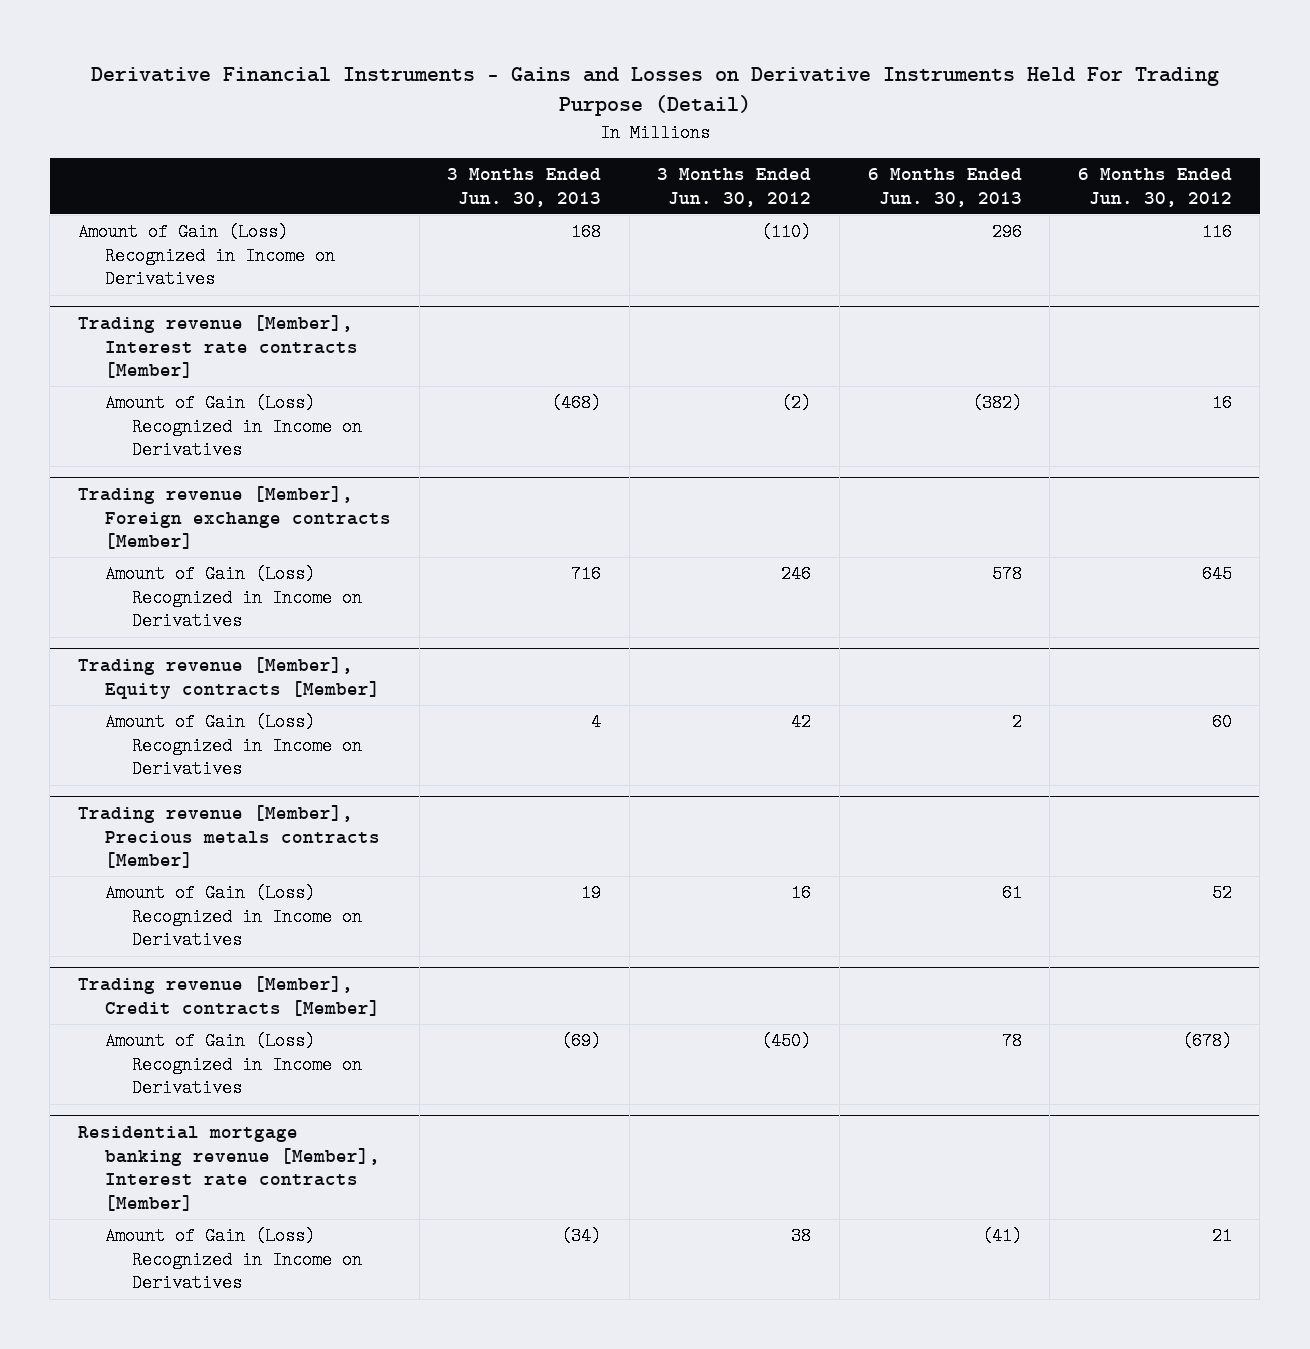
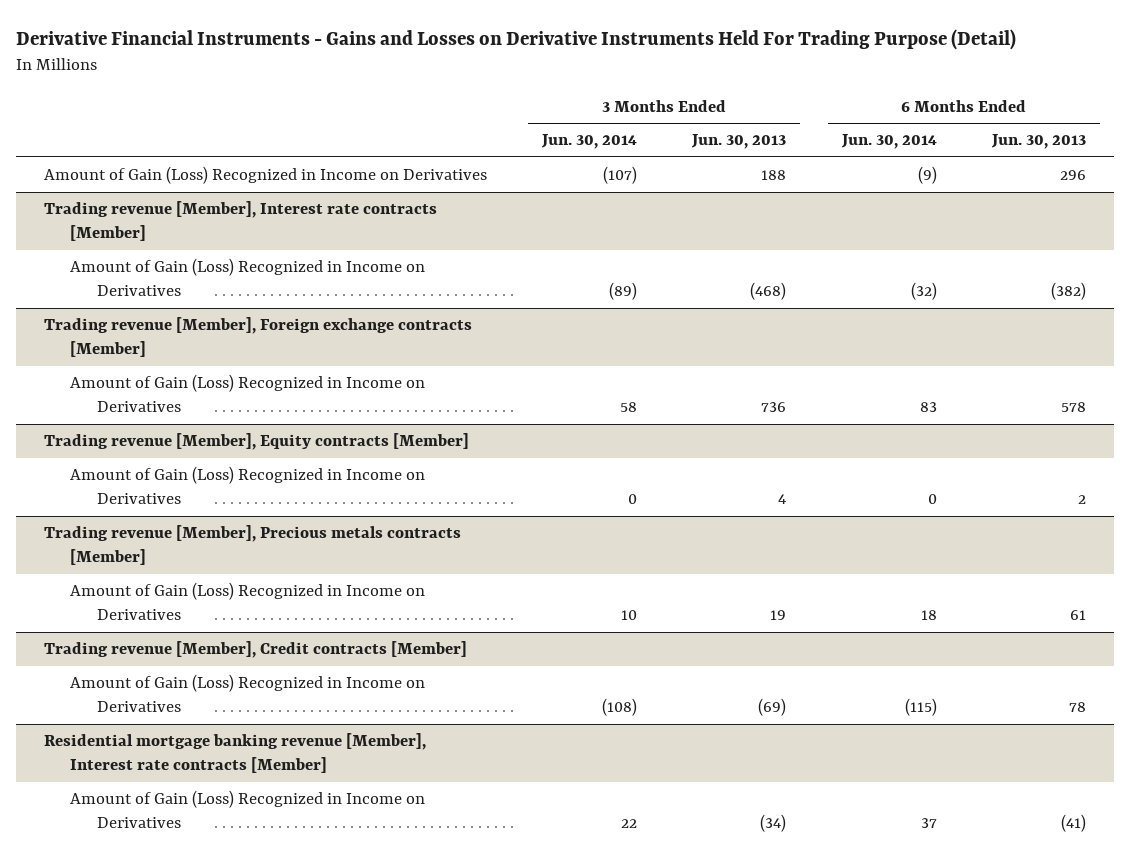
[657,168,812,207] 3 Months Ended Jun. 30, 2012 -> none
[1077,168,1232,207] 6 Months Ended Jun. 30, 2012 -> none
none -> [541,134,638,150] Jun. 30, 2014
none -> [840,134,937,150] Jun. 30, 2014
[571,223,602,242] 168 -> [761,170,787,181] 188
[571,565,602,584] 716 -> [761,402,787,413] 736

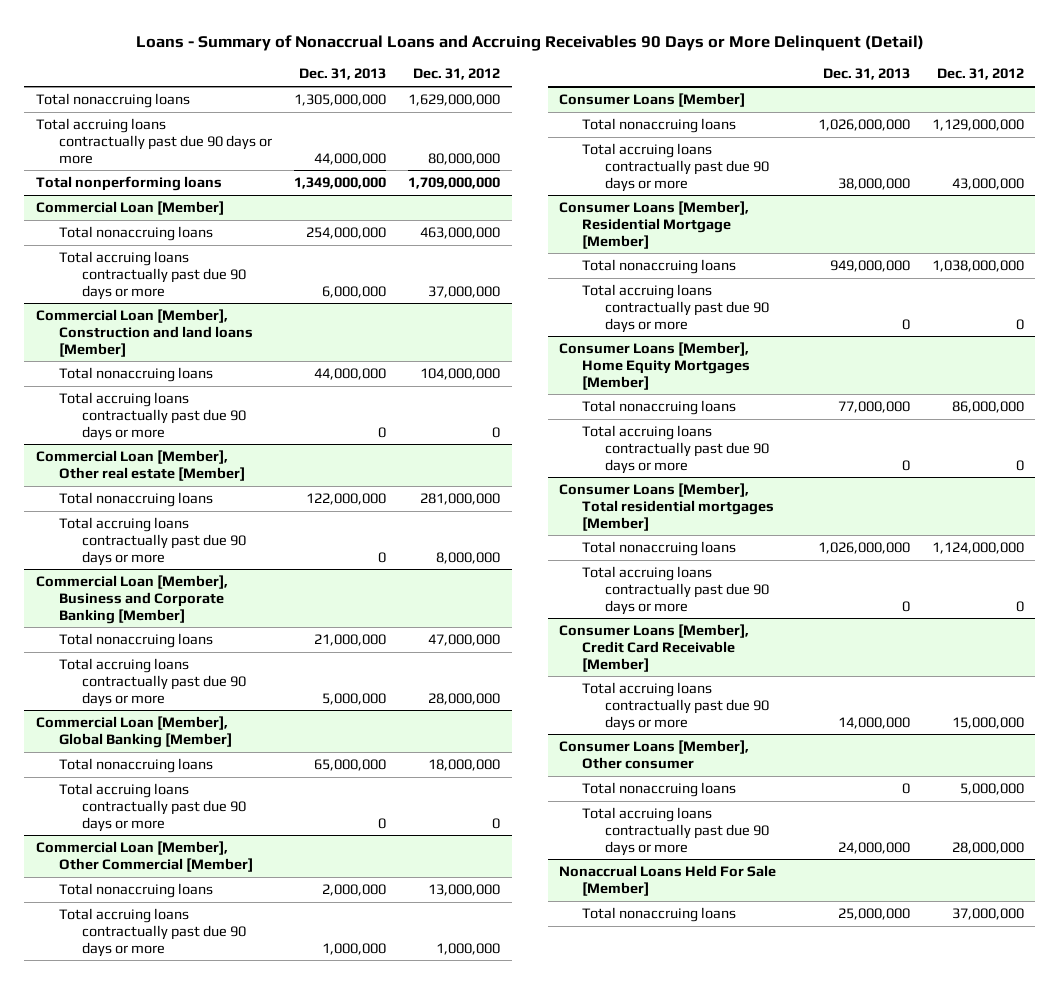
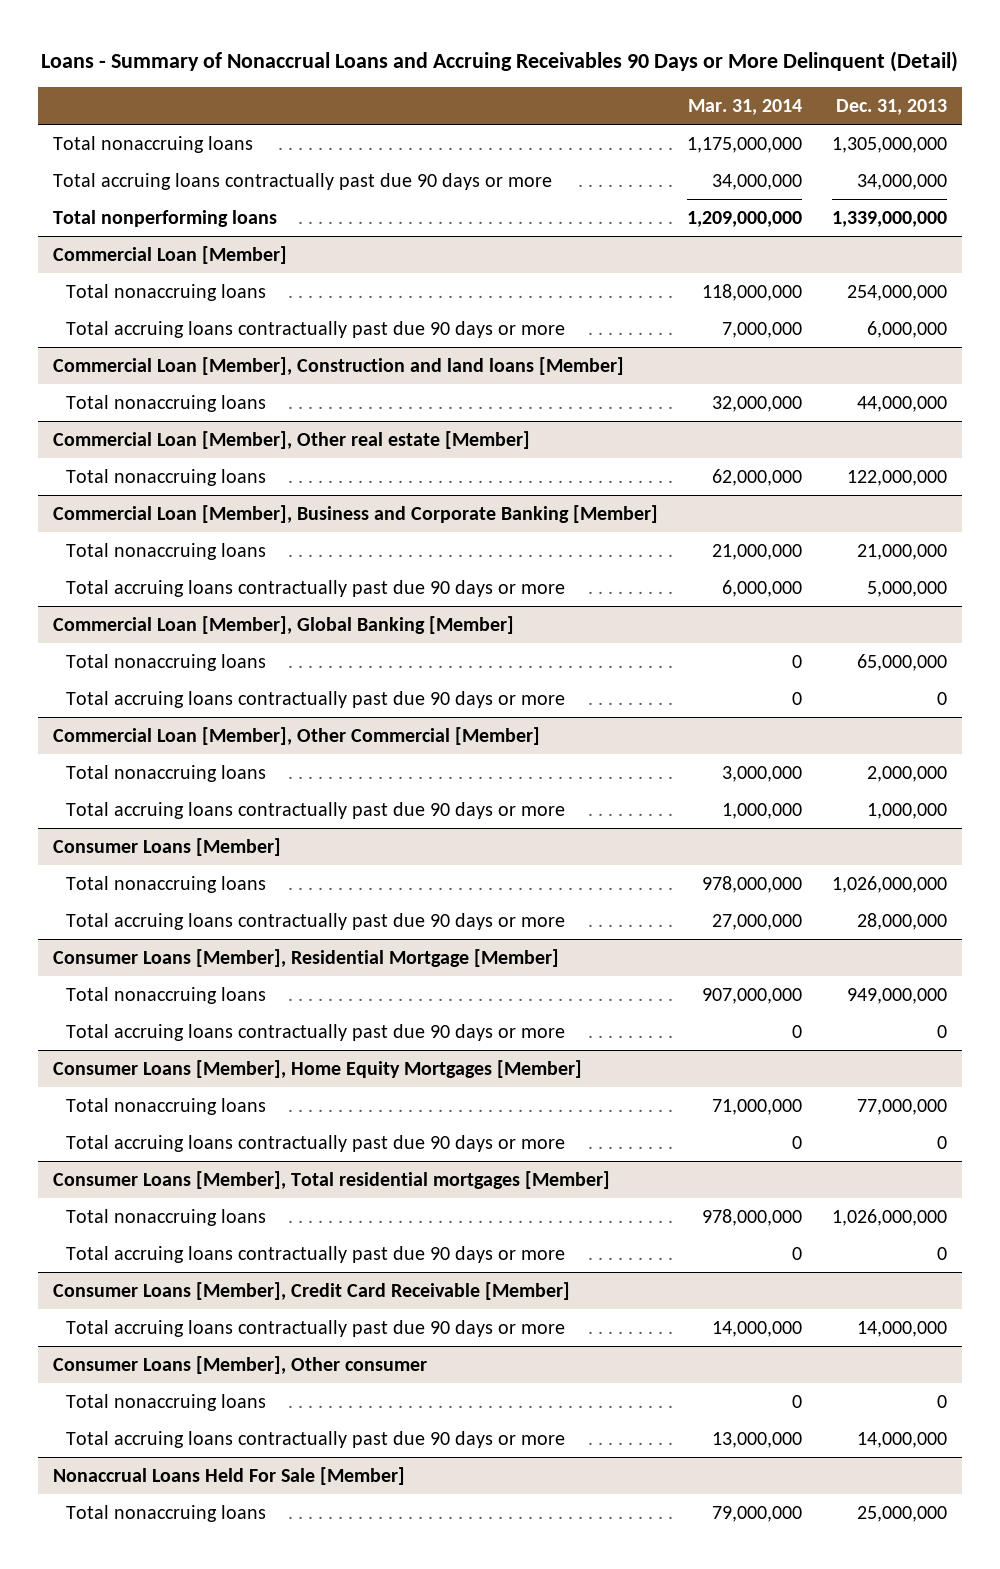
[413,68,501,81] Dec. 31, 2012 -> none
none -> [688,99,803,116] Mar. 31, 2014
[314,152,387,165] 44,000,000 -> [857,173,948,190] 34,000,000
[294,177,387,190] 1,349,000,000 -> [832,210,948,227] 1,339,000,000
[58,392,246,441] Total accruing loans contractually past due 90 days or more -> none
[58,517,246,566] Total accruing loans contractually past due 90 days or more -> none
[837,177,910,190] 38,000,000 -> [857,912,948,930] 28,000,000
[837,841,910,854] 24,000,000 -> [857,1431,948,1448] 14,000,000

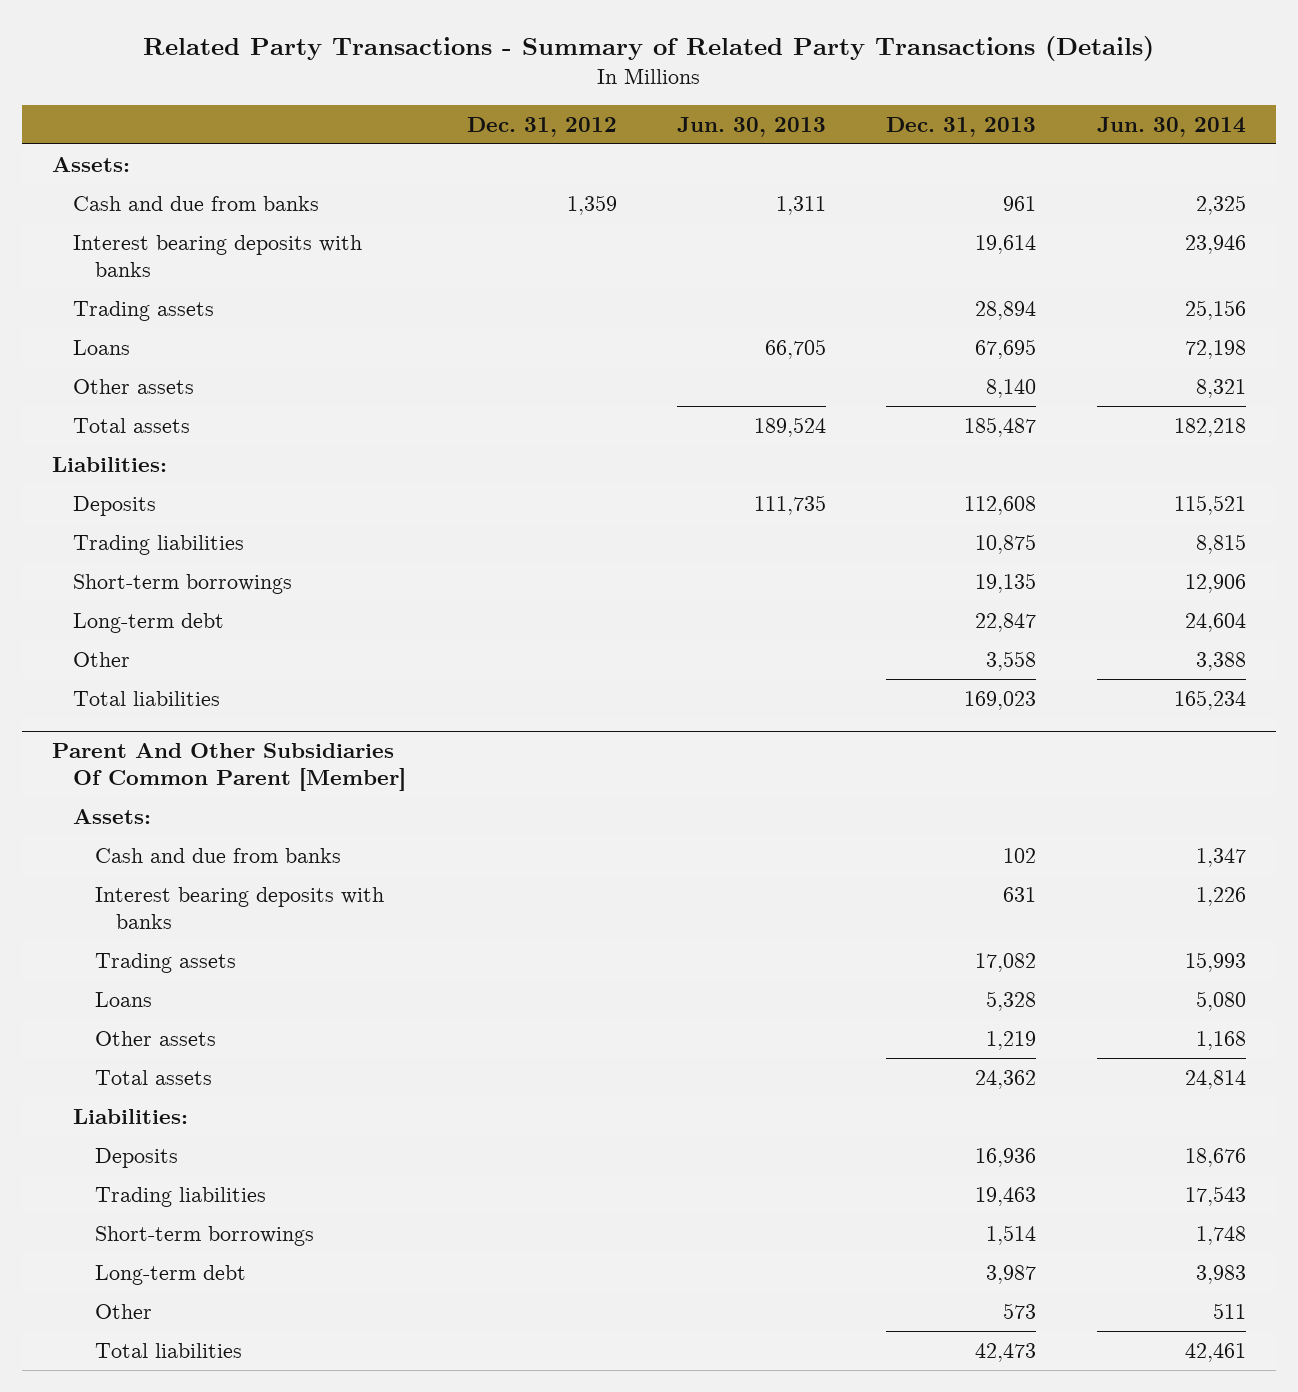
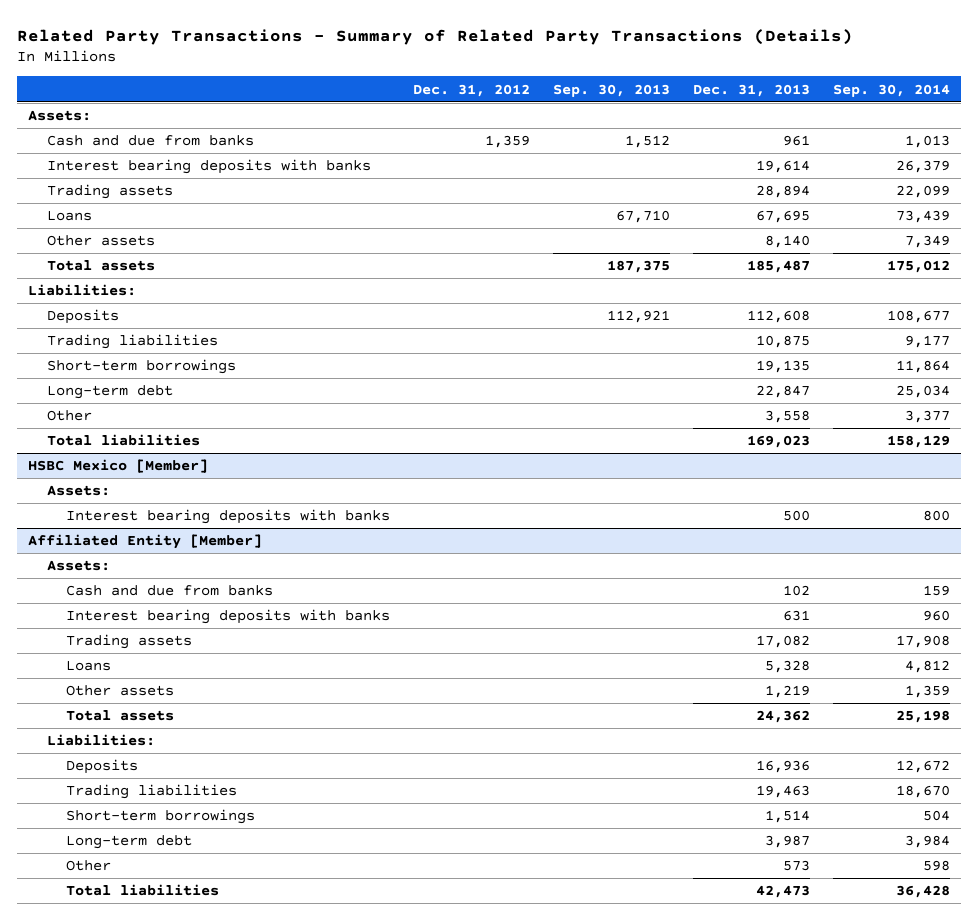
[677,116,827,137] Jun. 30, 2013 -> none
[1096,116,1246,137] Jun. 30, 2014 -> none
none -> [552,83,670,97] Sep. 30, 2013
none -> [832,83,950,97] Sep. 30, 2014
[52,743,407,792] Parent And Other Subsidiaries Of Common Parent [Member] -> none
none -> [28,459,209,474] HSBC Mexico [Member]
none -> [65,509,390,525] Interest bearing deposits with banks
none -> [28,534,263,550] Affiliated Entity [Member]
none -> [46,560,110,572] Assets:

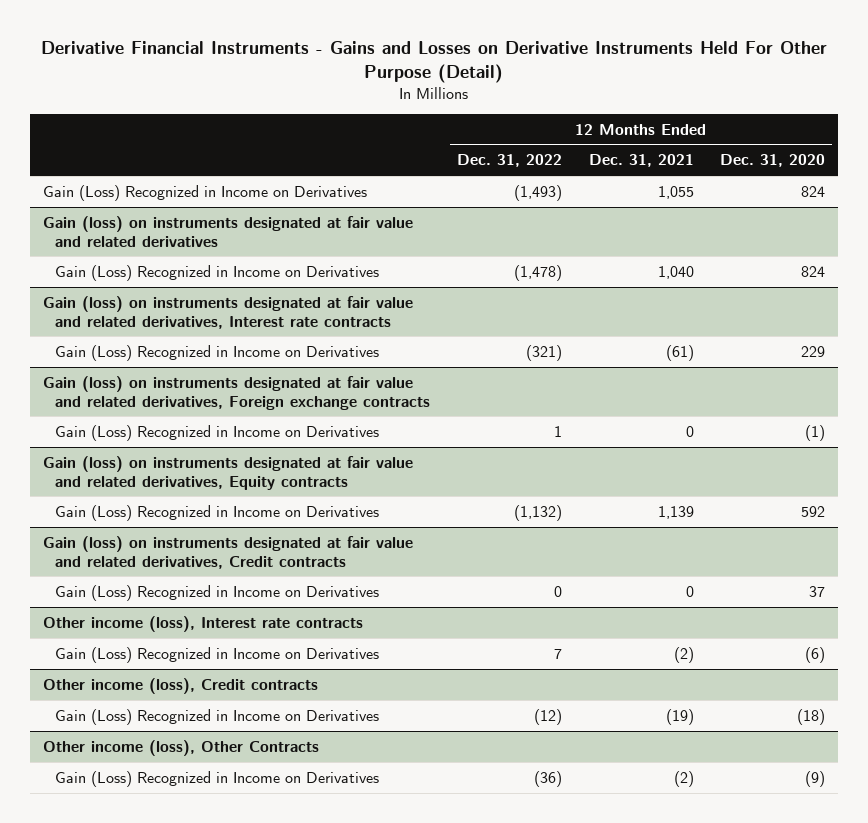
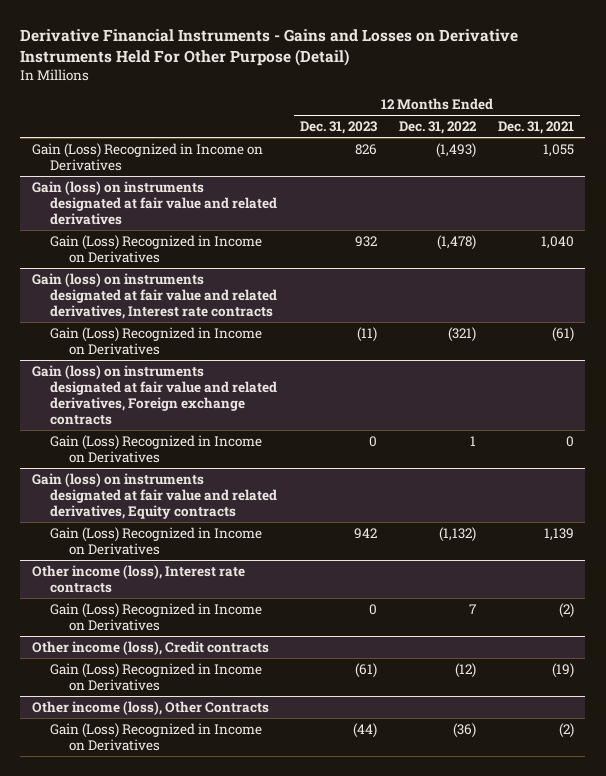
[720,154,826,168] Dec. 31, 2020 -> none
none -> [299,121,377,135] Dec. 31, 2023
[43,535,414,569] Gain (loss) on instruments designated at fair value and related derivatives, Credit contracts -> none
[55,584,380,601] Gain (Loss) Recognized in Income on Derivatives -> none

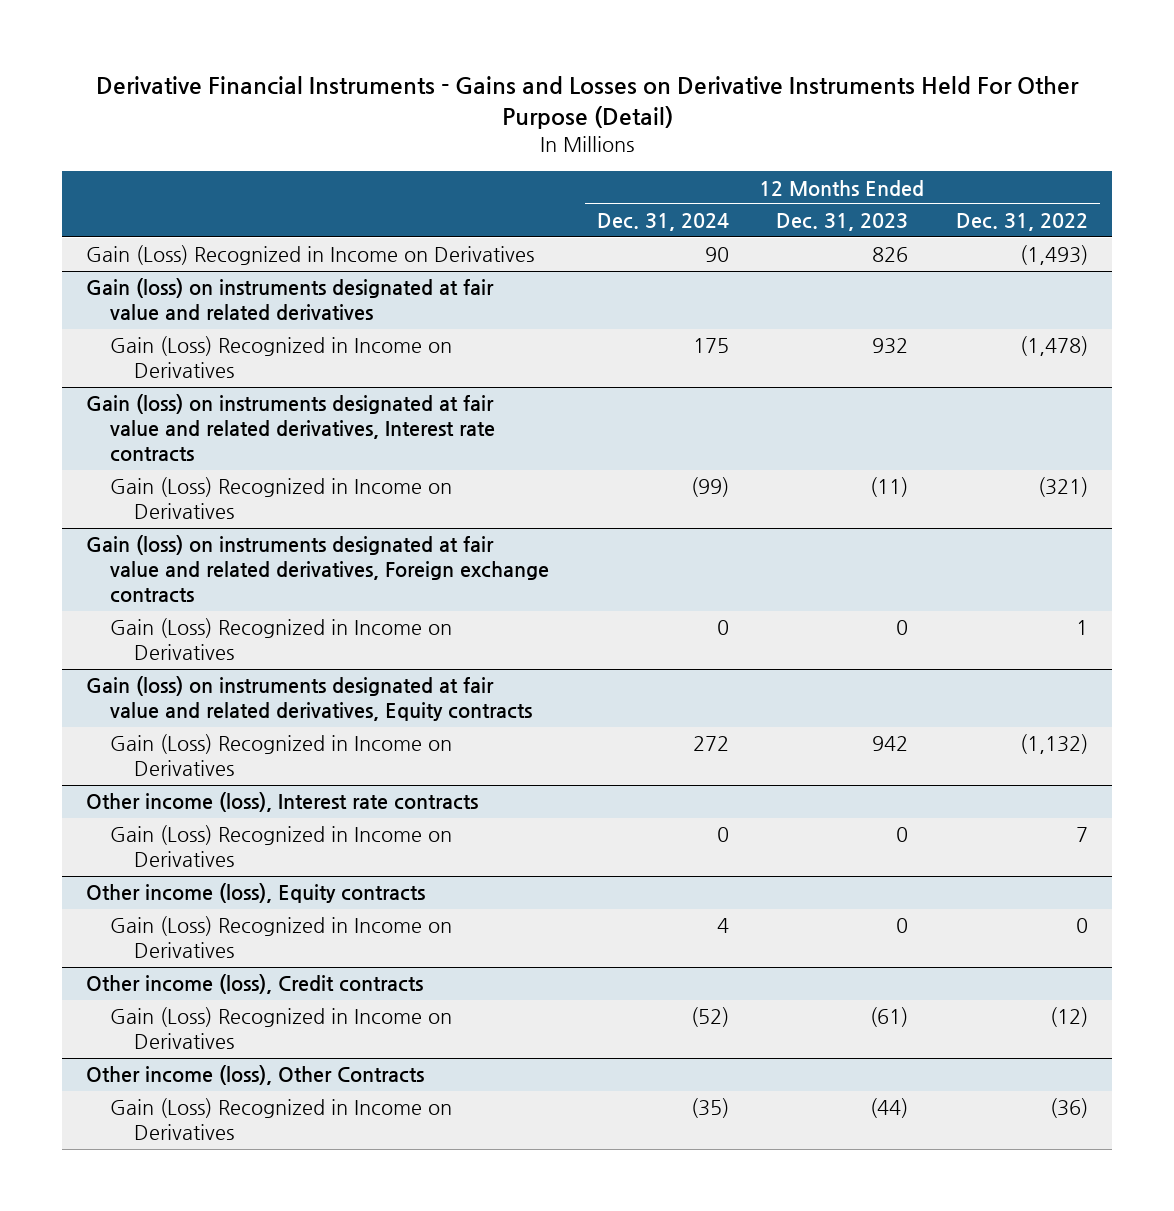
[498,121,575,135] Dec. 31, 2021 -> none
none -> [596,213,729,232] Dec. 31, 2024
none -> [85,883,425,904] Other income (loss), Equity contracts
none -> [109,916,452,959] Gain (Loss) Recognized in Income on Derivatives

